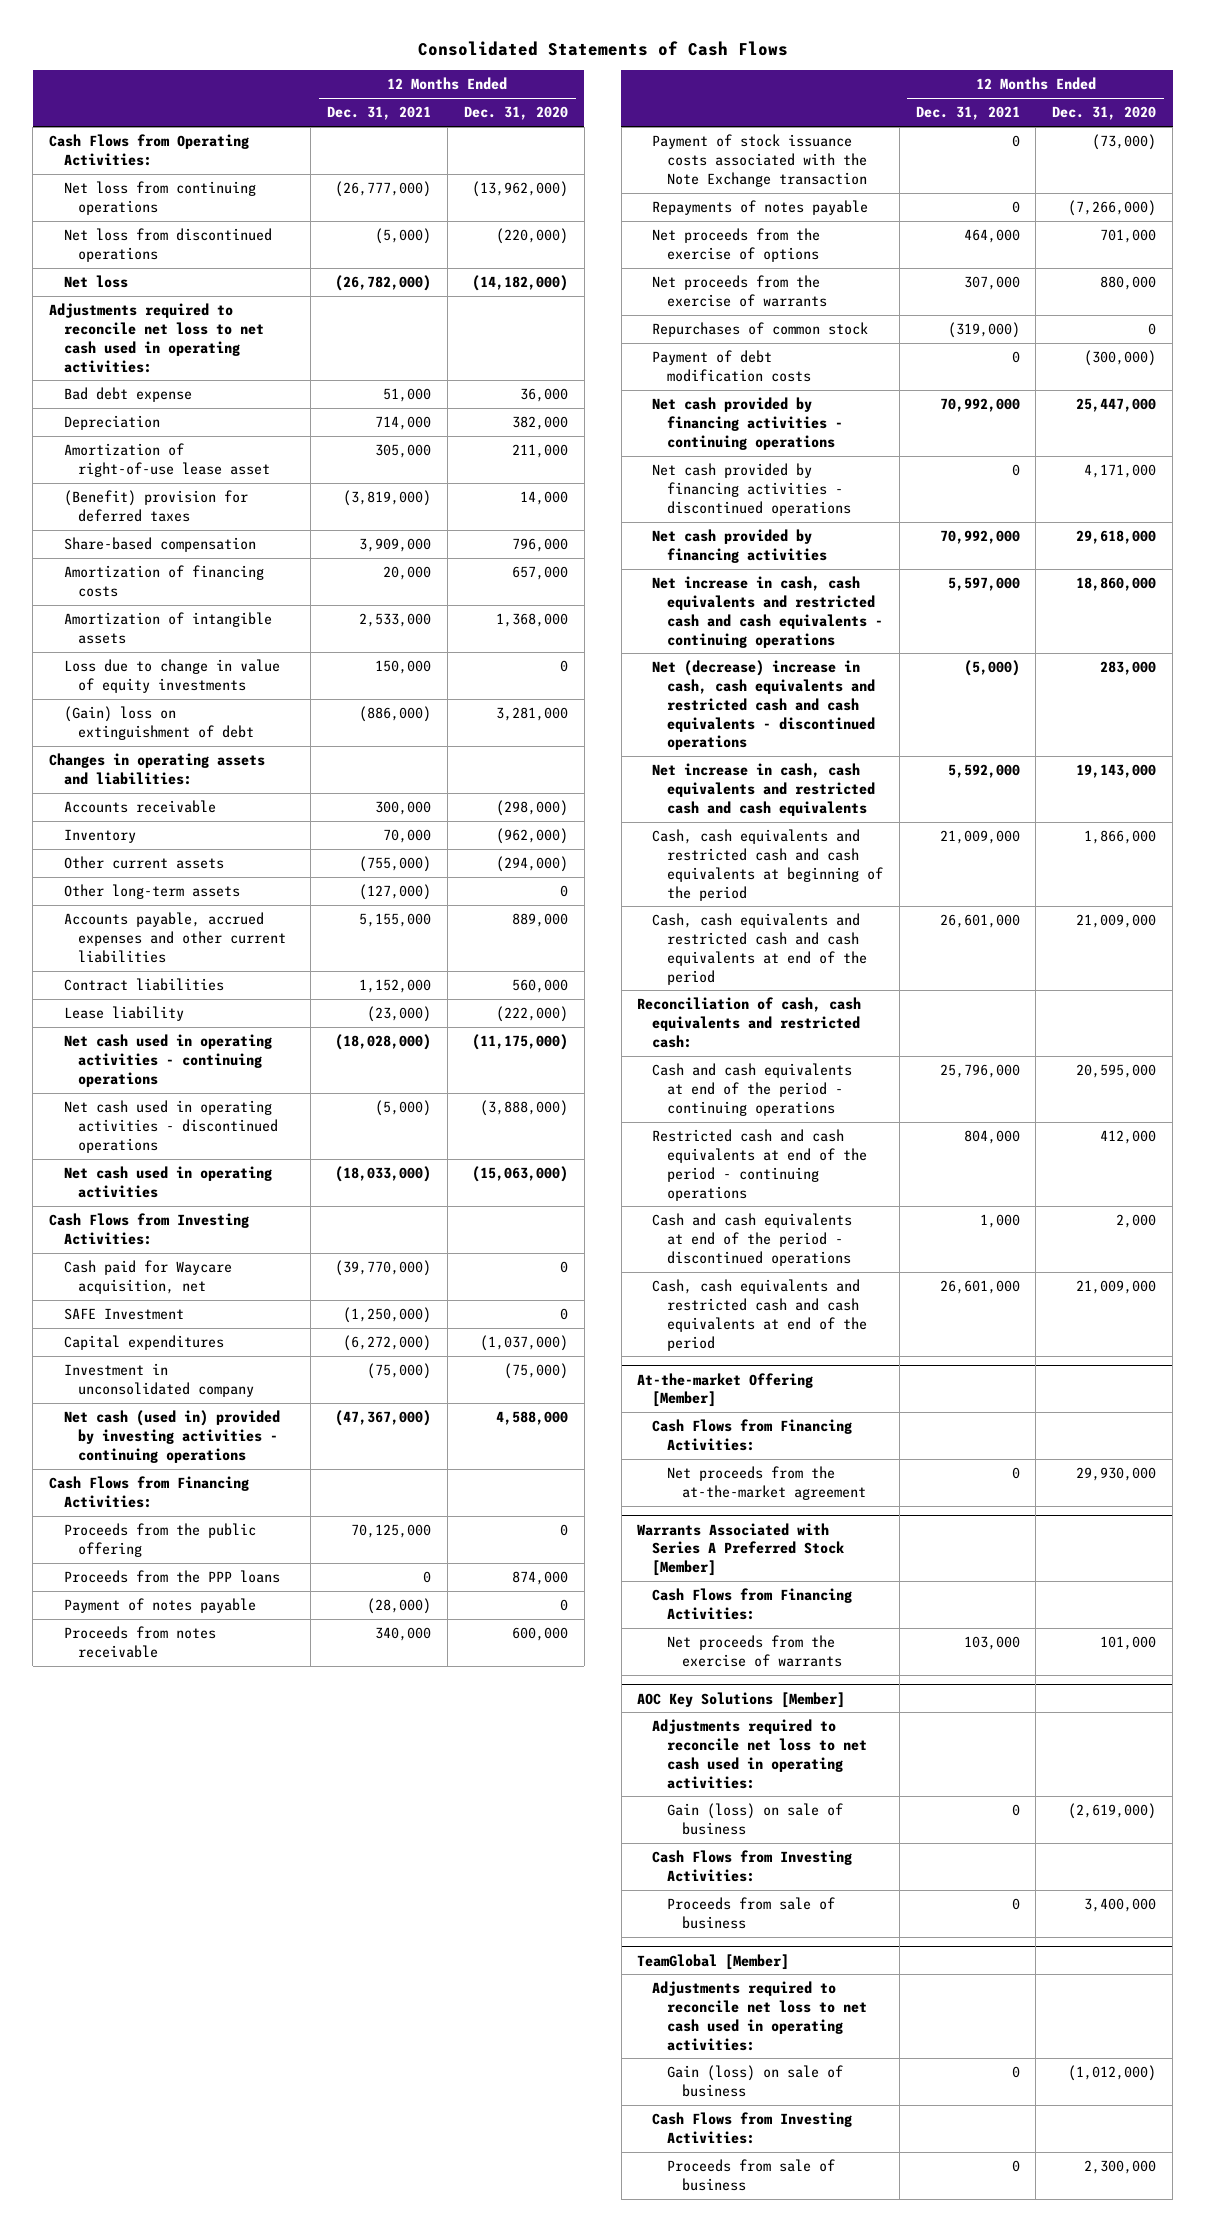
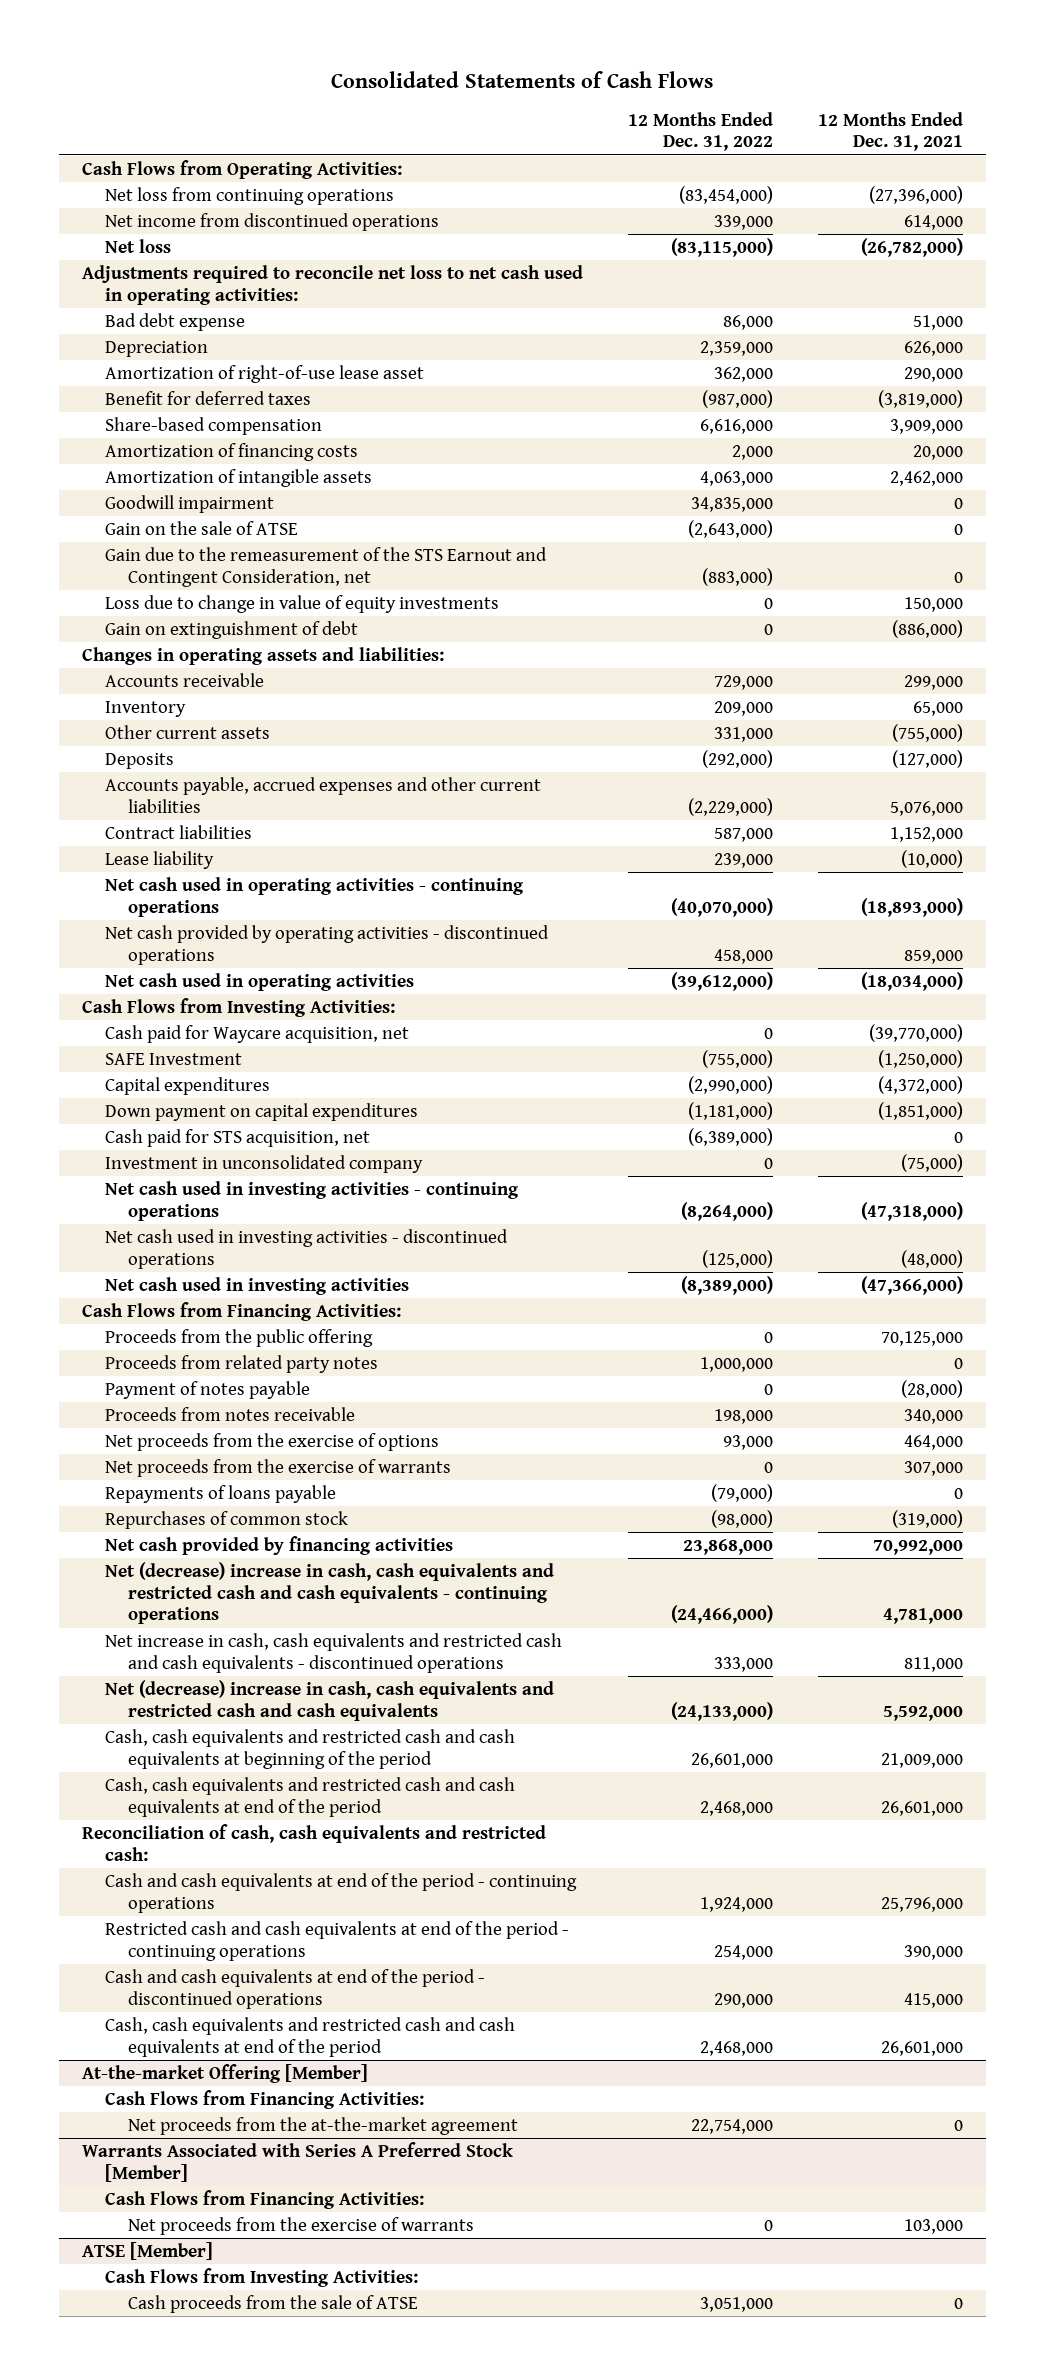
[463,106,568,121] Dec. 31, 2020 -> none
none -> [627,111,773,152] 12 Months Ended Dec. 31, 2022
[335,181,432,198] (26,777,000) -> [869,185,964,204] (27,396,000)
[63,228,272,262] Net loss from discontinued operations -> [104,212,439,231] Net income from discontinued operations
[375,228,432,245] (5,000) -> [904,214,964,230] 614,000
[375,416,432,431] 714,000 -> [904,340,964,356] 626,000
[375,444,432,459] 305,000 -> [904,366,964,382] 290,000
[63,490,248,522] (Benefit) provision for deferred taxes -> [104,390,311,405] Benefit for deferred taxes
[359,613,432,628] 2,533,000 -> [890,470,964,486] 2,462,000
none -> [104,494,274,513] Goodwill impairment
none -> [104,520,298,535] Gain on the sale of ATSE
none -> [104,546,547,587] Gain due to the remeasurement of the STS Earnout and Contingent Consideration, net
[63,706,255,740] (Gain) loss on extinguishment of debt -> [104,620,358,639] Gain on extinguishment of debt
[375,801,432,816] 300,000 -> [904,674,964,690] 299,000
[383,829,432,844] 70,000 -> [913,700,964,716] 65,000
[63,884,240,900] Other long-term assets -> [104,752,174,769] Deposits
[359,913,432,928] 5,155,000 -> [890,800,964,816] 5,076,000
[367,1006,432,1023] (23,000) -> [901,849,964,868] (10,000)
[335,1034,432,1051] (18,028,000) -> [861,897,964,917] (18,893,000)
[63,1100,279,1153] Net cash used in operating activities - discontinued operations -> [104,924,549,965] Net cash provided by operating activities - discontinued operations
[375,1100,432,1117] (5,000) -> [904,949,964,964] 859,000
[335,1166,432,1183] (18,033,000) -> [861,971,964,991] (18,034,000)
[343,1335,432,1352] (6,272,000) -> [878,1075,964,1094] (4,372,000)
none -> [104,1102,418,1121] Down payment on capital expenditures
none -> [104,1128,370,1147] Cash paid for STS acquisition, net
none -> [104,1180,519,1221] Net cash used in investing activities - continuing operations
none -> [104,1228,508,1269] Net cash used in investing activities - discontinued operations
[63,1410,280,1463] Net cash (used in) provided by investing activities - continuing operations -> [104,1276,409,1295] Net cash used in investing activities
[335,1410,432,1427] (47,367,000) -> [861,1275,964,1295] (47,366,000)
[63,1570,280,1584] Proceeds from the PPP loans -> none
none -> [104,1354,378,1373] Proceeds from related party notes
[652,134,867,187] Payment of stock issuance costs associated with the Note Exchange transaction -> none
[652,200,869,216] Repayments of notes payable -> none
none -> [104,1484,336,1503] Repayments of loans payable
[652,350,811,382] Payment of debt modification costs -> none
[652,397,843,450] Net cash provided by financing activities - continuing operations -> none
[652,463,851,516] Net cash provided by financing activities - discontinued operations -> none
[652,576,883,648] Net increase in cash, cash equivalents and restricted cash and cash equivalents - continuing operations -> [104,1561,554,1625] Net (decrease) increase in cash, cash equivalents and restricted cash and cash equivalents - continuing operations
[947,577,1020,592] 5,597,000 -> [883,1608,964,1625] 4,781,000
[652,660,875,751] Net (decrease) increase in cash, cash equivalents and restricted cash and cash equivalents - discontinued operations -> [104,1632,562,1673] Net increase in cash, cash equivalents and restricted cash and cash equivalents - discontinued operations
[963,660,1020,677] (5,000) -> [904,1656,964,1672] 811,000
[652,763,875,816] Net increase in cash, cash equivalents and restricted cash and cash equivalents -> [104,1679,554,1721] Net (decrease) increase in cash, cash equivalents and restricted cash and cash equivalents
[963,1130,1020,1145] 804,000 -> [904,1944,964,1960] 390,000
[979,1214,1020,1229] 1,000 -> [904,1992,964,2008] 415,000
[637,1691,846,1708] AOC Key Solutions [Member] -> none
[652,1719,867,1789] Adjustments required to reconcile net loss to net cash used in operating activities: -> none
[666,1803,843,1835] Gain (loss) on sale of business -> none
[652,1850,853,1882] Cash Flows from Investing Activities: -> none
[666,1897,835,1929] Proceeds from sale of business -> none
[637,1953,790,1970] TeamGlobal [Member] -> none
[652,1981,867,2051] Adjustments required to reconcile net loss to net cash used in operating activities: -> none
[666,2065,843,2097] Gain (loss) on sale of business -> none
none -> [81,2241,213,2260] ATSE [Member]
[666,2159,835,2191] Proceeds from sale of business -> [127,2294,418,2313] Cash proceeds from the sale of ATSE

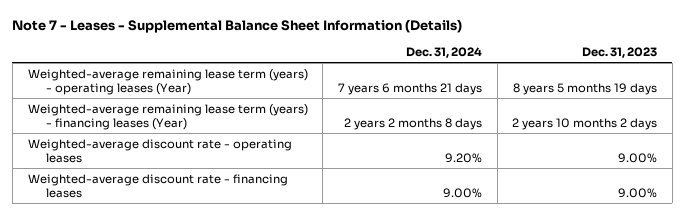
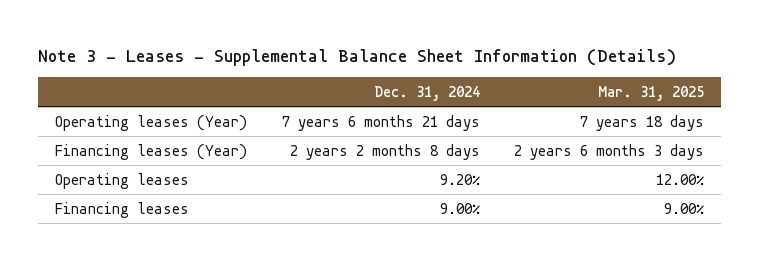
[12,18,463,33] Note 7 - Leases - Supplemental Balance Sheet Information (Details) -> [38,49,677,67] Note 3 - Leases - Supplemental Balance Sheet Information (Details)
[582,46,658,58] Dec. 31, 2023 -> none
none -> [597,86,704,102] Mar. 31, 2025
[27,68,308,95] Weighted-average remaining lease term (years) - operating leases (Year) -> [55,114,248,131] Operating leases (Year)
[27,103,308,130] Weighted-average remaining lease term (years) - financing leases (Year) -> [55,143,248,160] Financing leases (Year)
[27,138,292,163] Weighted-average discount rate - operating leases -> [55,172,190,189] Operating leases
[27,173,288,198] Weighted-average discount rate - financing leases -> [55,201,190,218] Financing leases

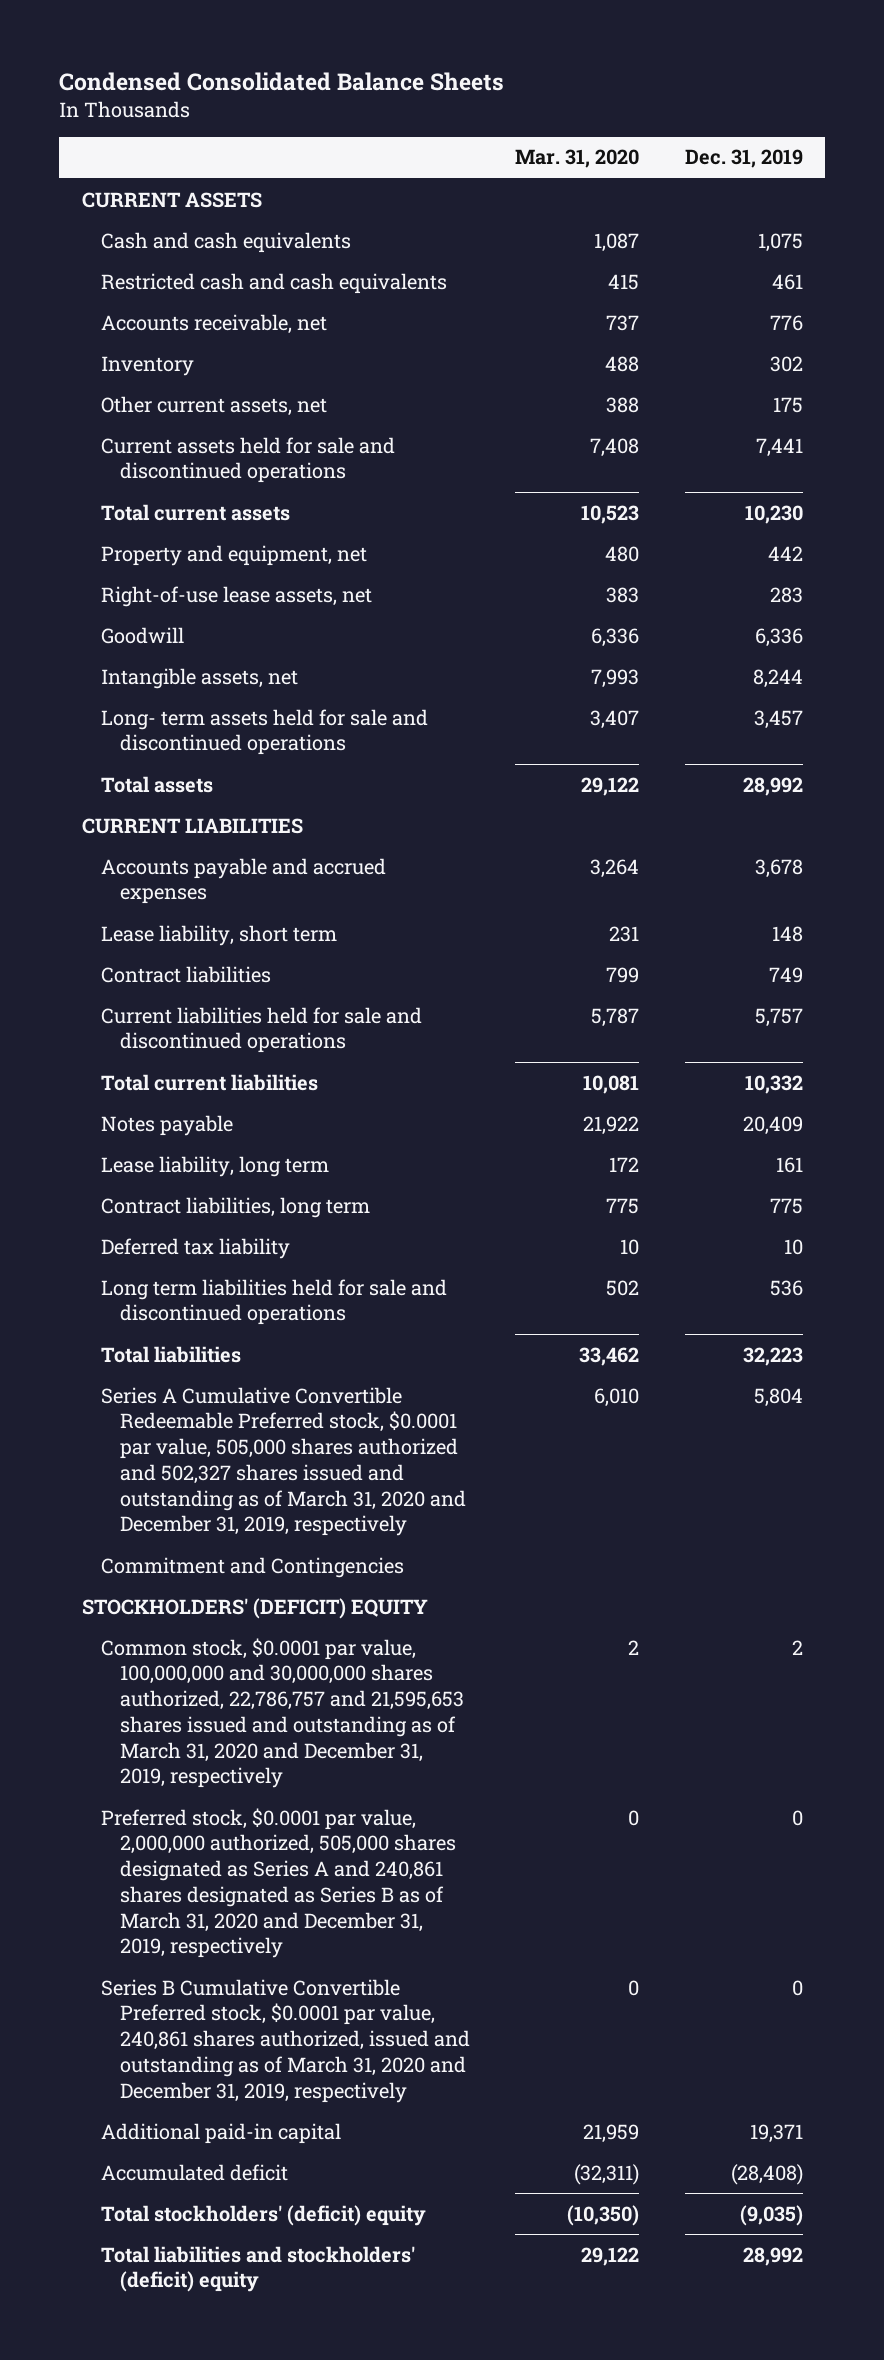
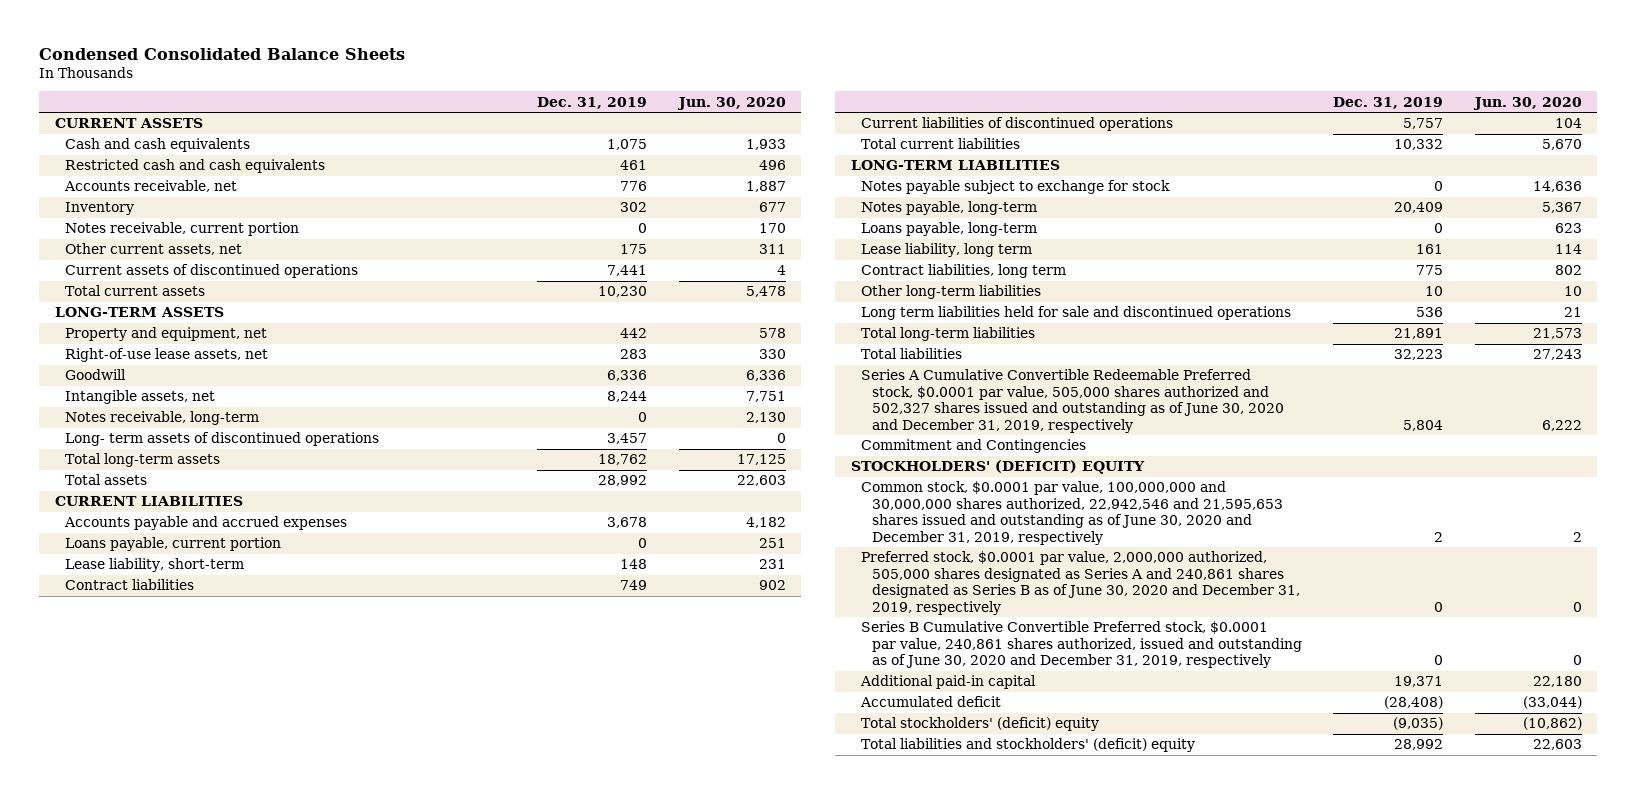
[515,149,640,169] Mar. 31, 2020 -> none
none -> [676,96,786,110] Jun. 30, 2020
none -> [65,222,300,237] Notes receivable, current portion
[101,436,396,484] Current assets held for sale and discontinued operations -> [65,264,359,279] Current assets of discontinued operations
none -> [54,307,224,318] LONG-TERM ASSETS
none -> [65,411,260,426] Notes receivable, long-term
[101,708,429,756] Long- term assets held for sale and discontinued operations -> [65,432,380,447] Long- term assets of discontinued operations
none -> [65,453,221,468] Total long-term assets
none -> [65,537,282,552] Loans payable, current portion
[101,924,338,946] Lease liability, short term -> [65,558,245,573] Lease liability, short-term
[101,1006,423,1054] Current liabilities held for sale and discontinued operations -> [861,117,1174,132] Current liabilities of discontinued operations
none -> [850,160,1060,171] LONG-TERM LIABILITIES
none -> [861,180,1171,195] Notes payable subject to exchange for stock
[101,1114,234,1136] Notes payable -> [861,201,1038,216] Notes payable, long-term
none -> [861,222,1038,237] Loans payable, long-term
[101,1237,291,1259] Deferred tax liability -> none
none -> [861,285,1042,300] Other long-term liabilities
none -> [861,327,1036,342] Total long-term liabilities
[101,1386,467,1537] Series A Cumulative Convertible Redeemable Preferred stock, $0.0001 par value, 505,000 shares authorized and 502,327 shares issued and outstanding as of March 31, 2020 and December 31, 2019, respectively -> [861,369,1284,433] Series A Cumulative Convertible Redeemable Preferred stock, $0.0001 par value, 505,000 shares authorized and 502,327 shares issued and outstanding as of June 30, 2020 and December 31, 2019, respectively
[101,1637,465,1789] Common stock, $0.0001 par value, 100,000,000 and 30,000,000 shares authorized, 22,786,757 and 21,595,653 shares issued and outstanding as of March 31, 2020 and December 31, 2019, respectively -> [861,481,1283,545] Common stock, $0.0001 par value, 100,000,000 and 30,000,000 shares authorized, 22,942,546 and 21,595,653 shares issued and outstanding as of June 30, 2020 and December 31, 2019, respectively
[101,1807,457,1959] Preferred stock, $0.0001 par value, 2,000,000 authorized, 505,000 shares designated as Series A and 240,861 shares designated as Series B as of March 31, 2020 and December 31, 2019, respectively -> [861,551,1300,615] Preferred stock, $0.0001 par value, 2,000,000 authorized, 505,000 shares designated as Series A and 240,861 shares designated as Series B as of June 30, 2020 and December 31, 2019, respectively
[101,1978,471,2103] Series B Cumulative Convertible Preferred stock, $0.0001 par value, 240,861 shares authorized, issued and outstanding as of March 31, 2020 and December 31, 2019, respectively -> [861,621,1302,669] Series B Cumulative Convertible Preferred stock, $0.0001 par value, 240,861 shares authorized, issued and outstanding as of June 30, 2020 and December 31, 2019, respectively

